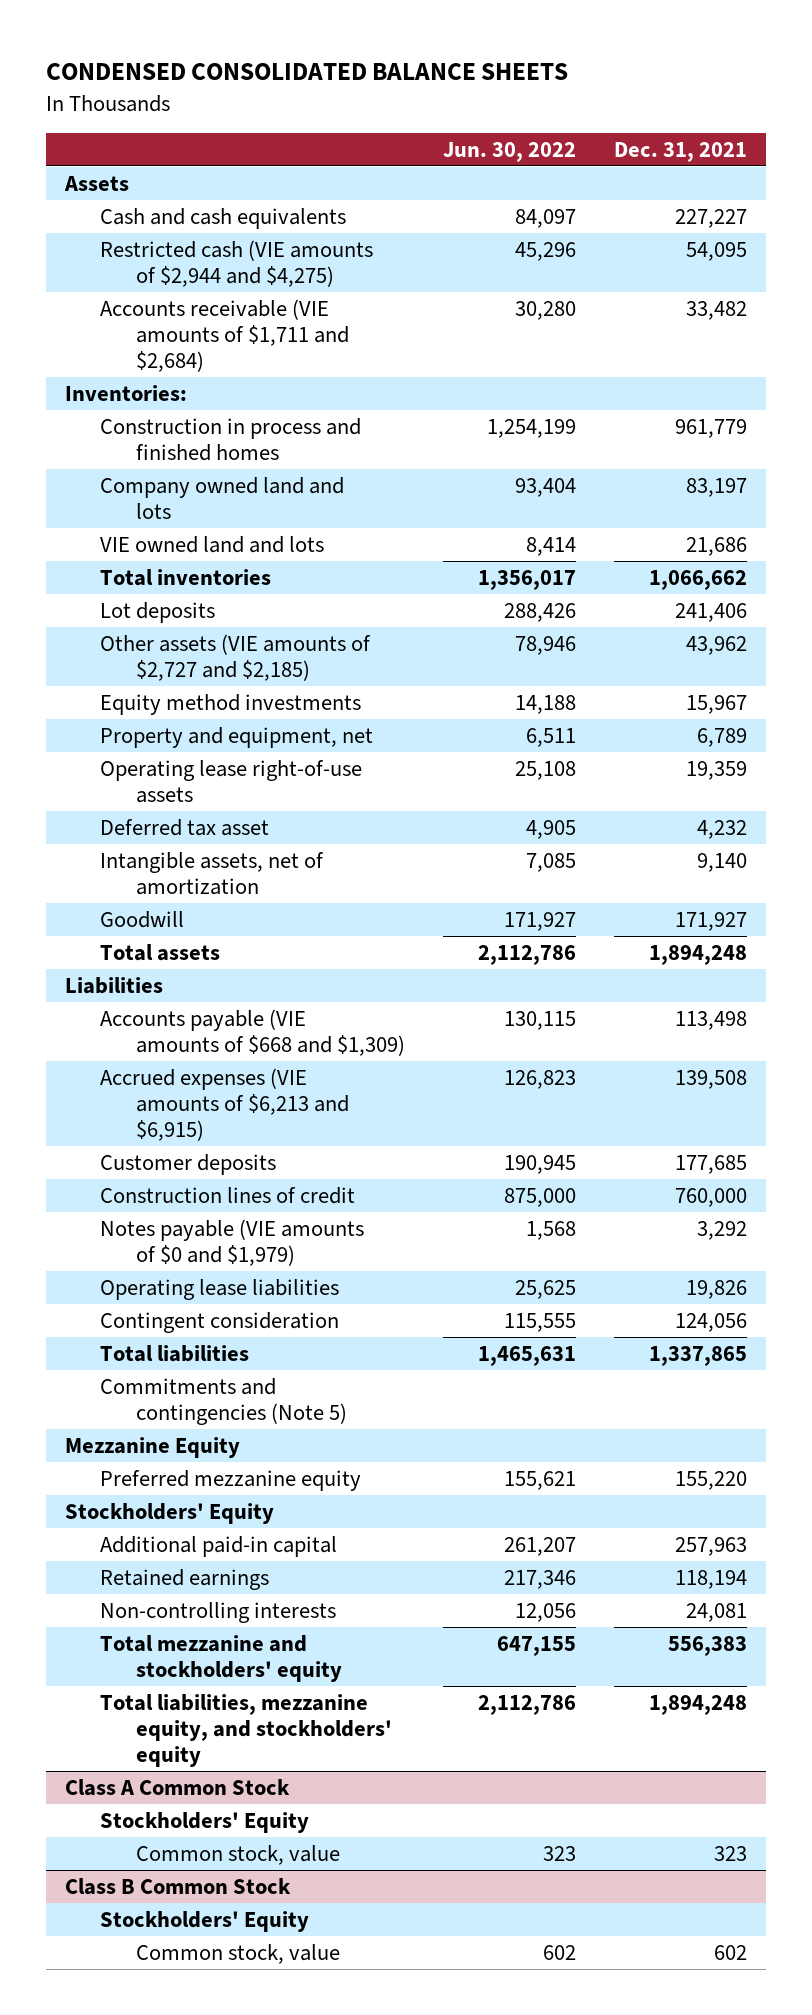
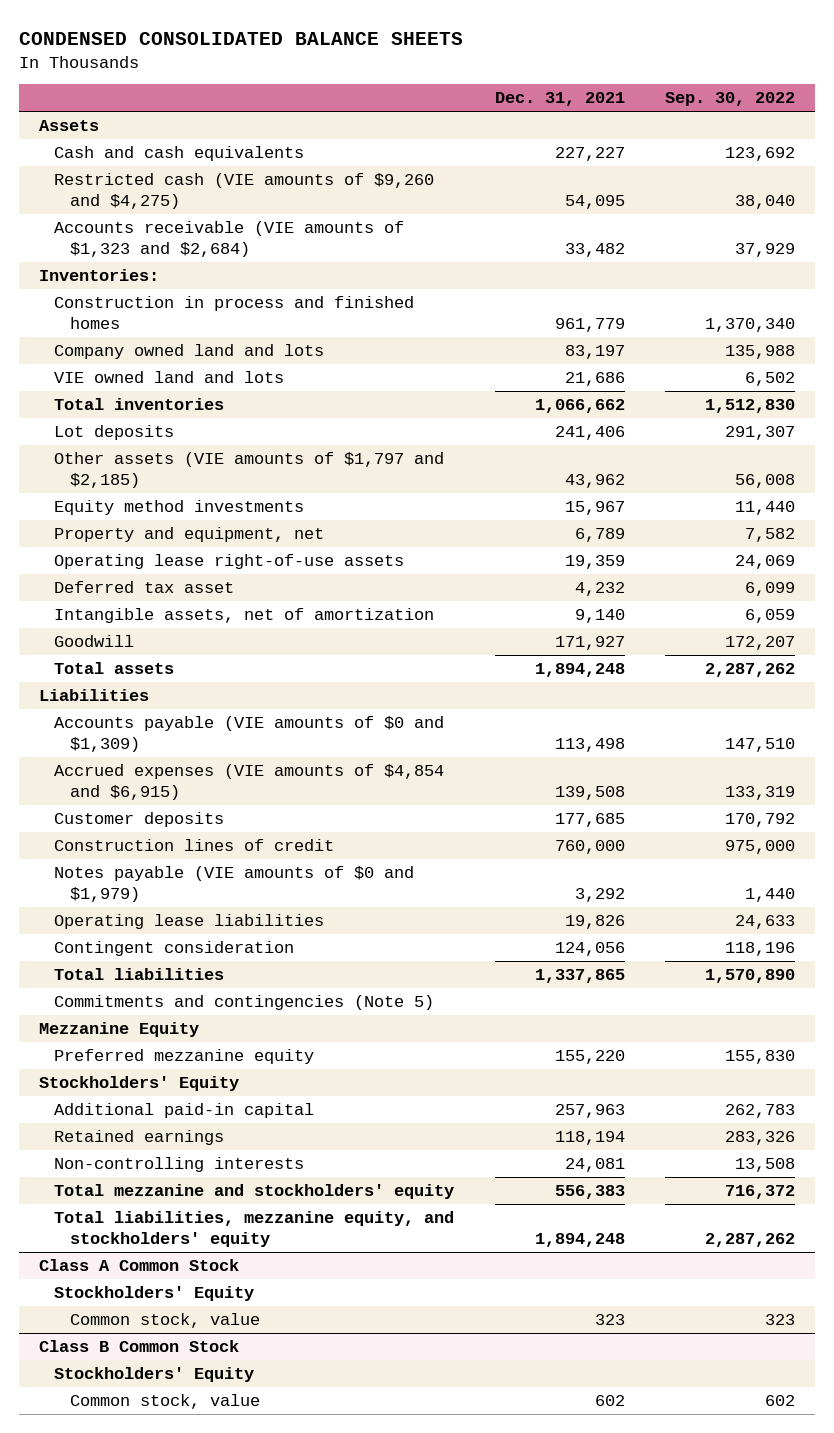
[442,141,576,162] Jun. 30, 2022 -> none
none -> [664,92,795,107] Sep. 30, 2022
[100,239,374,287] Restricted cash (VIE amounts of $2,944 and $4,275) -> [54,172,435,209] Restricted cash (VIE amounts of $9,260 and $4,275)
[100,298,349,372] Accounts receivable (VIE amounts of $1,711 and $2,684) -> [54,220,405,257] Accounts receivable (VIE amounts of $1,323 and $2,684)
[100,633,372,681] Other assets (VIE amounts of $2,727 and $2,185) -> [54,451,445,488] Other assets (VIE amounts of $1,797 and $2,185)
[100,1008,405,1056] Accounts payable (VIE amounts of $668 and $1,309) -> [54,715,445,752] Accounts payable (VIE amounts of $0 and $1,309)
[100,1067,349,1141] Accrued expenses (VIE amounts of $6,213 and $6,915) -> [54,763,445,800] Accrued expenses (VIE amounts of $4,854 and $6,915)

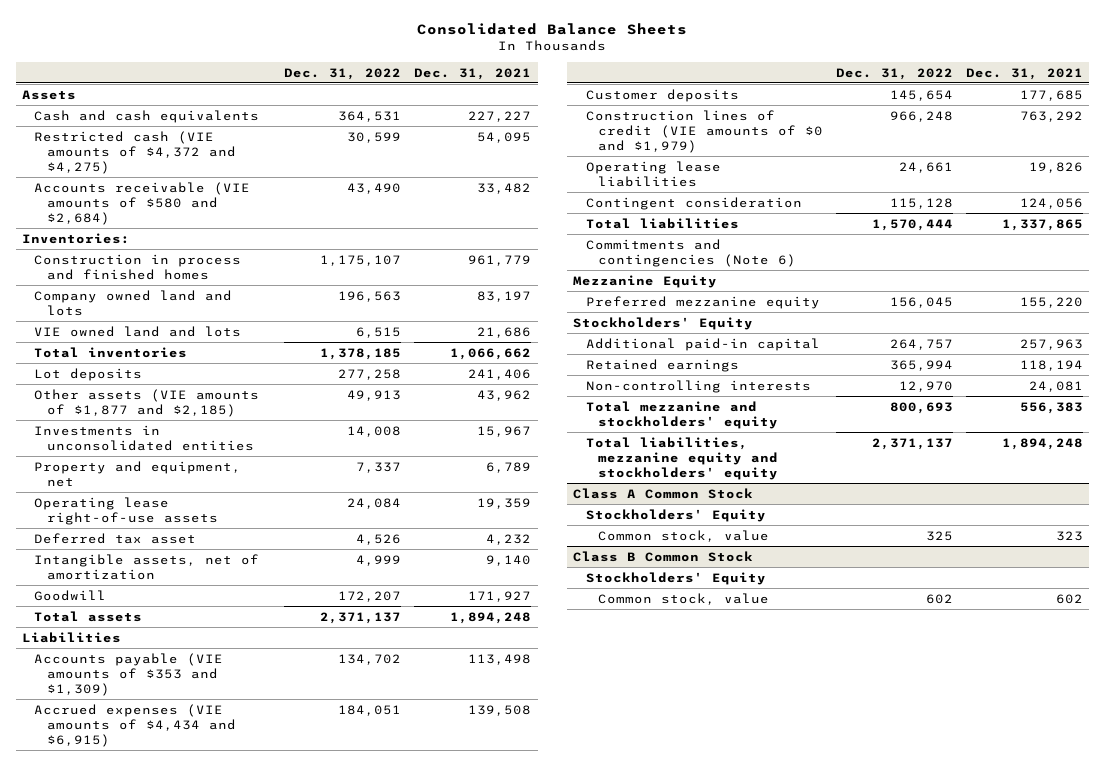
[18,31,463,45] CONDENSED CONSOLIDATED BALANCE SHEETS -> [417,23,688,36] Consolidated Balance Sheets
[664,92,795,107] Sep. 30, 2022 -> none
none -> [284,67,402,80] Dec. 31, 2022
[54,172,435,209] Restricted cash (VIE amounts of $9,260 and $4,275) -> [34,130,236,174] Restricted cash (VIE amounts of $4,372 and $4,275)
[54,220,405,257] Accounts receivable (VIE amounts of $1,323 and $2,684) -> [34,181,251,225] Accounts receivable (VIE amounts of $580 and $2,684)
[54,451,445,488] Other assets (VIE amounts of $1,797 and $2,185) -> [34,388,260,417] Other assets (VIE amounts of $1,877 and $2,185)
[54,499,305,515] Equity method investments -> [34,424,254,451] Investments in unconsolidated entities
[54,715,445,752] Accounts payable (VIE amounts of $0 and $1,309) -> [34,652,224,696] Accounts payable (VIE amounts of $353 and $1,309)
[54,763,445,800] Accrued expenses (VIE amounts of $4,854 and $6,915) -> [34,703,236,747] Accrued expenses (VIE amounts of $4,434 and $6,915)
[54,865,415,902] Notes payable (VIE amounts of $0 and $1,979) -> none
[54,838,335,851] Construction lines of credit -> [585,109,824,153] Construction lines of credit (VIE amounts of $0 and $1,979)
[554,839,625,854] 760,000 -> [1019,110,1083,122] 763,292
[54,994,435,1010] Commitments and contingencies (Note 5) -> [585,238,797,267] Commitments and contingencies (Note 6)
[54,1210,455,1247] Total liabilities, mezzanine equity, and stockholders' equity -> [585,436,779,480] Total liabilities, mezzanine equity and stockholders' equity

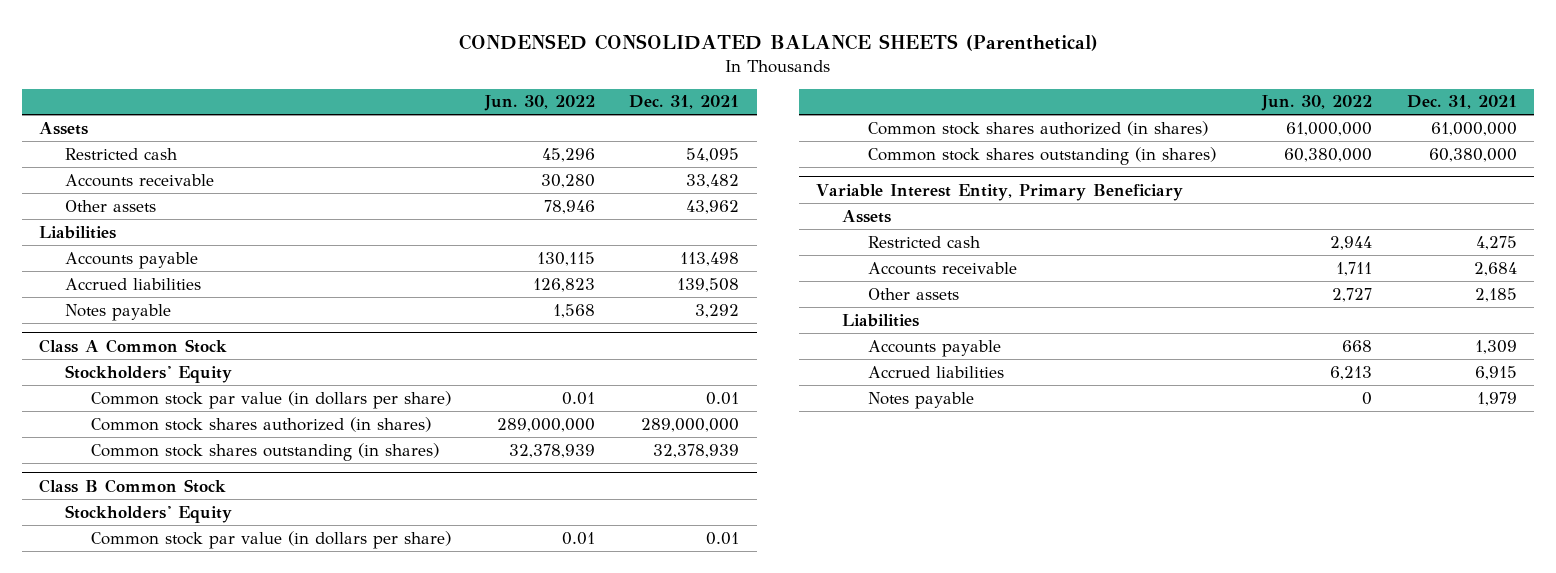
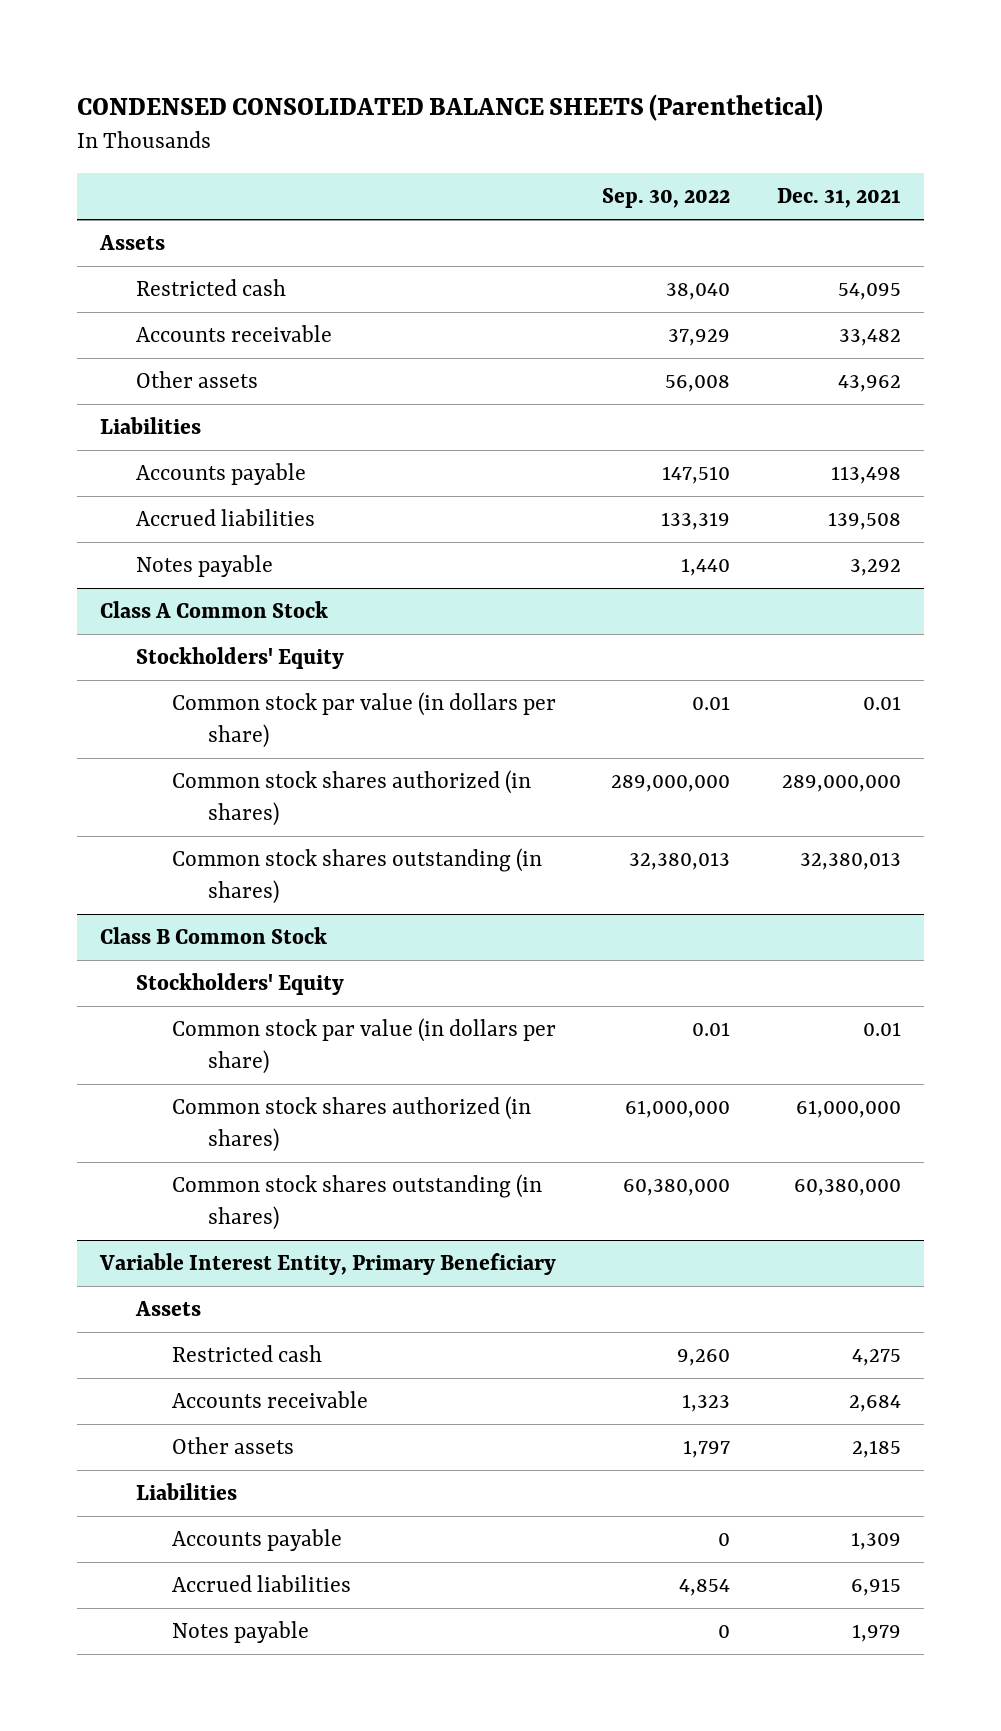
[484,95,596,112] Jun. 30, 2022 -> none
none -> [602,187,731,208] Sep. 30, 2022
[653,443,740,458] 32,378,939 -> [799,852,901,871] 32,380,013

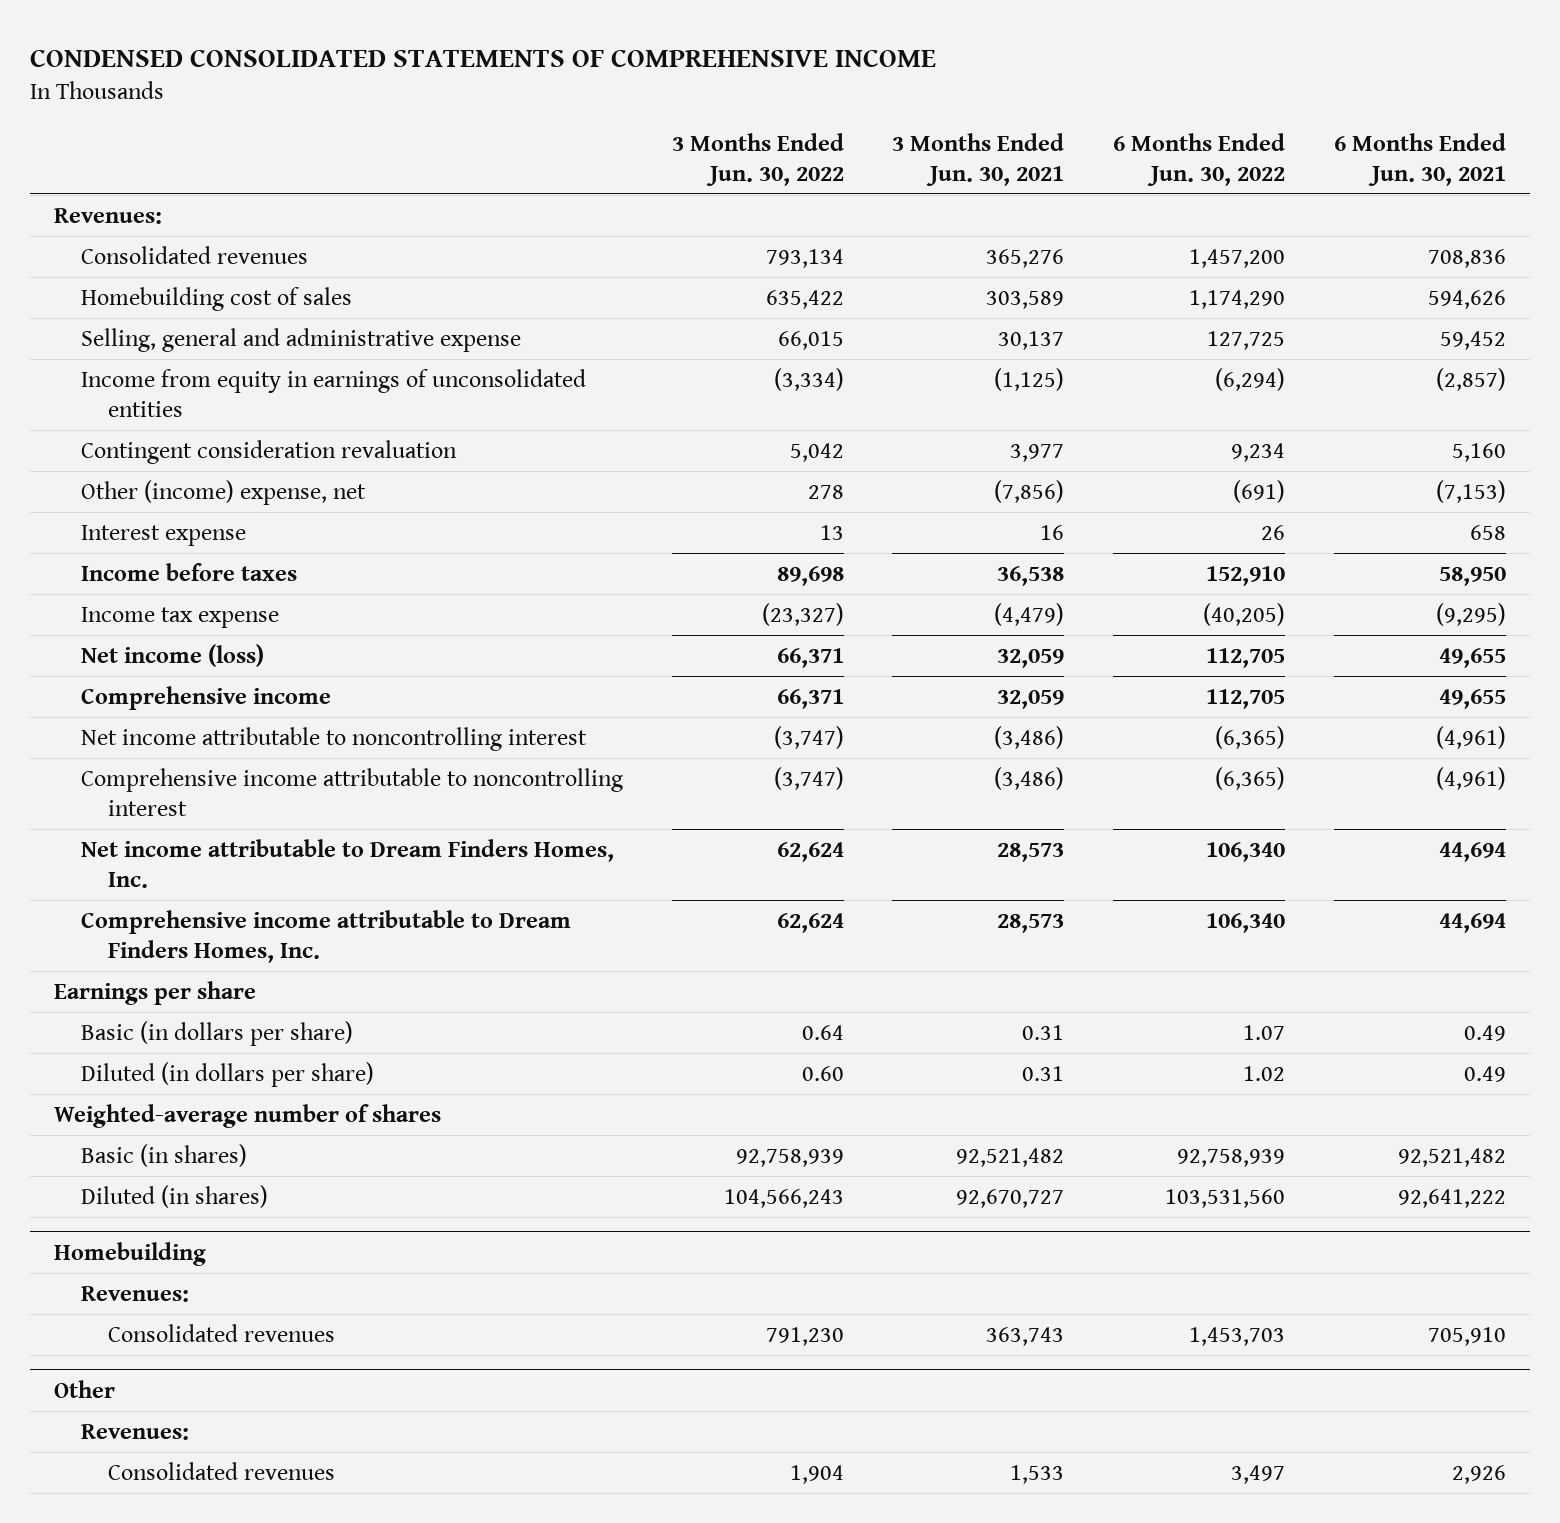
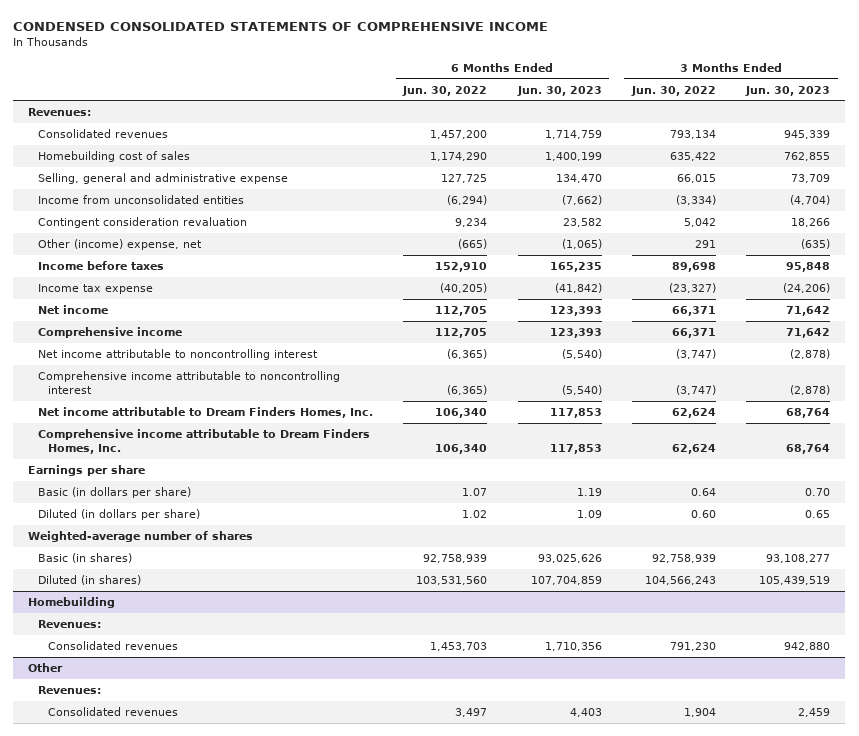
[892,132,1065,186] 3 Months Ended Jun. 30, 2021 -> none
[1333,132,1506,186] 6 Months Ended Jun. 30, 2021 -> none
none -> [516,85,602,96] Jun. 30, 2023
none -> [745,85,831,96] Jun. 30, 2023
[81,369,587,417] Income from equity in earnings of unconsolidated entities -> [38,194,245,204] Income from unconsolidated entities
[81,525,247,547] Interest expense -> none
[807,485,844,500] 278 -> [694,239,716,248] 291
[1233,480,1286,504] (691) -> [458,238,488,249] (665)
[81,644,265,668] Net income (loss) -> [38,304,109,314] Net income

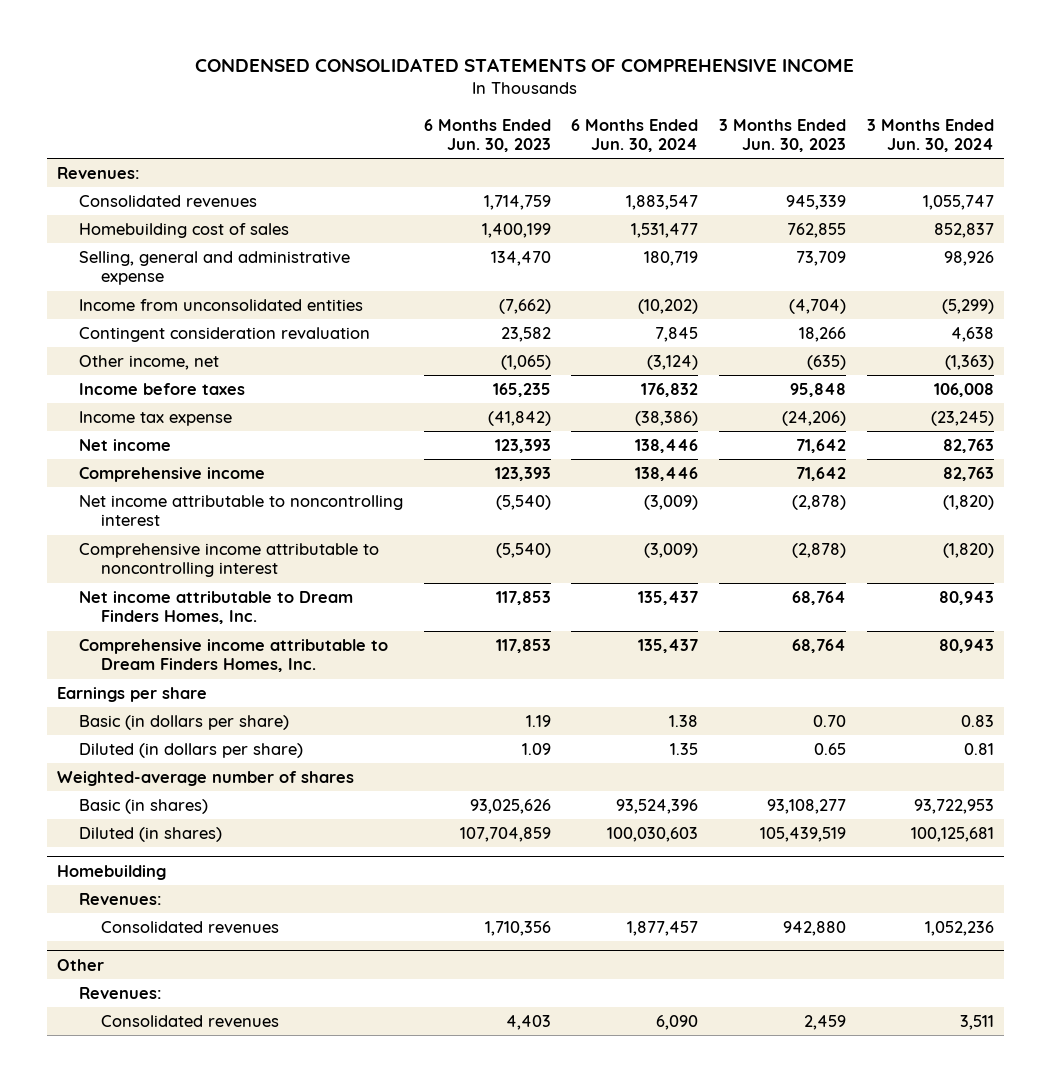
[402,85,488,96] Jun. 30, 2022 -> none
[630,85,716,96] Jun. 30, 2022 -> none
none -> [571,118,699,153] 6 Months Ended Jun. 30, 2024
none -> [867,118,995,153] 3 Months Ended Jun. 30, 2024
[38,238,203,250] Other (income) expense, net -> [78,355,219,371] Other income, net

